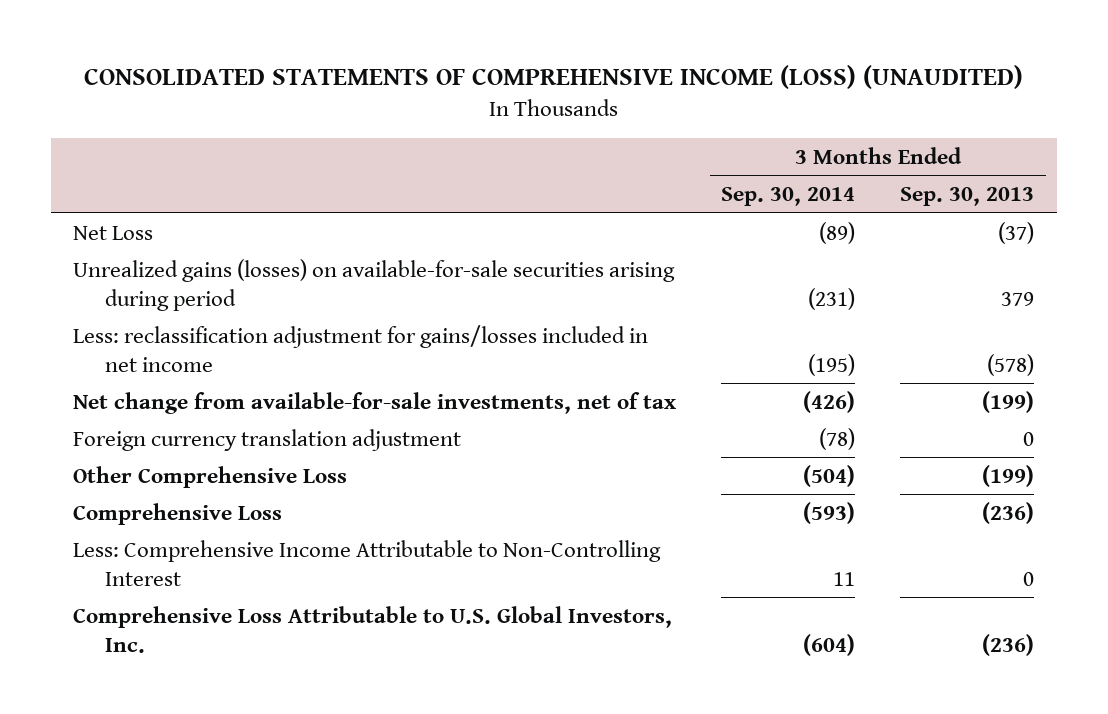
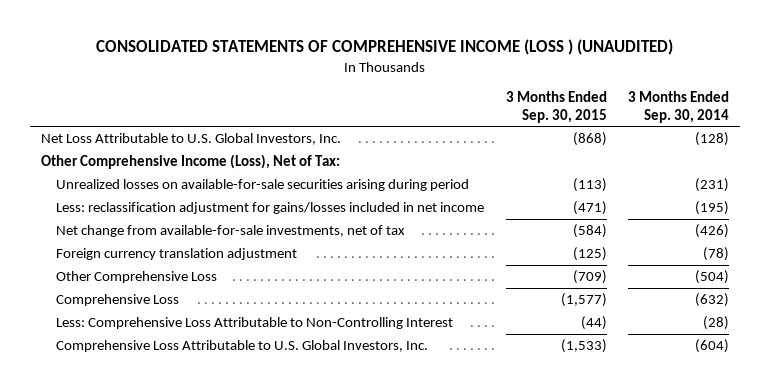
[83,65,1023,90] CONSOLIDATED STATEMENTS OF COMPREHENSIVE INCOME (LOSS) (UNAUDITED) -> [95,39,673,56] CONSOLIDATED STATEMENTS OF COMPREHENSIVE INCOME (LOSS ) (UNAUDITED)
[900,187,1035,207] Sep. 30, 2013 -> none
none -> [505,91,607,123] 3 Months Ended Sep. 30, 2015
[73,225,154,240] Net Loss -> none
none -> [40,133,341,146] Net Loss Attributable to U.S. Global Investors, Inc.
none -> [40,154,340,170] Other Comprehensive Income (Loss), Net of Tax:
[73,258,676,311] Unrealized gains (losses) on available-for-sale securities arising during period -> [56,179,470,192] Unrealized losses on available-for-sale securities arising during period
[803,501,856,524] (593) -> [695,293,730,308] (632)
[73,539,662,586] Less: Comprehensive Income Attributable to Non-Controlling Interest -> [56,317,454,330] Less: Comprehensive Loss Attributable to Non-Controlling Interest
[833,571,856,586] 11 -> [703,316,730,331] (28)

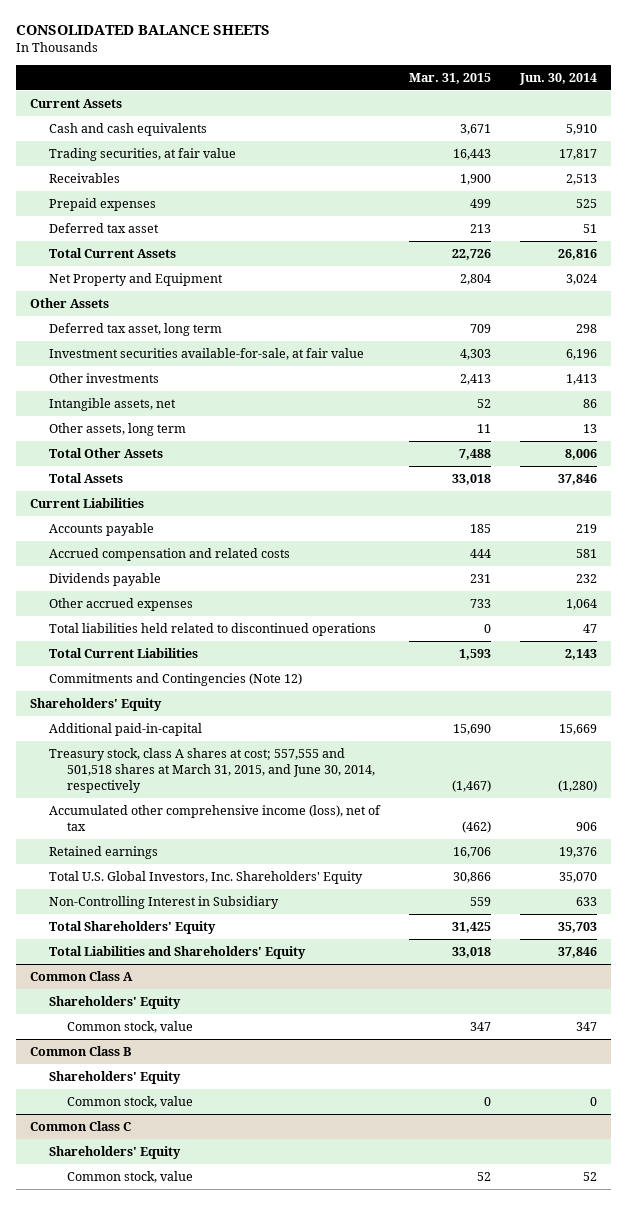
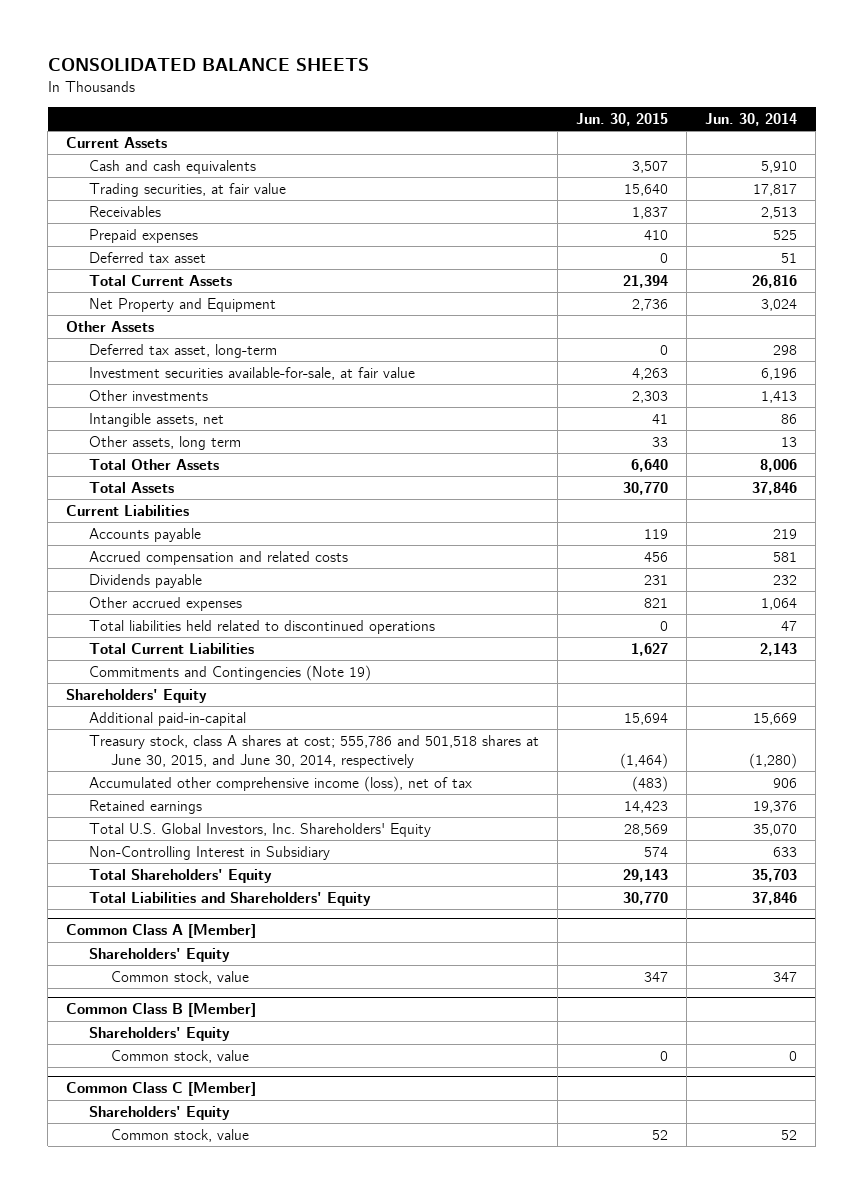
[408,72,491,84] Mar. 31, 2015 -> none
none -> [576,112,669,126] Jun. 30, 2015
[48,323,222,337] Deferred tax asset, long term -> [88,343,277,358] Deferred tax asset, long-term
[48,673,302,687] Commitments and Contingencies (Note 12) -> [88,664,371,681] Commitments and Contingencies (Note 19)
[48,748,376,793] Treasury stock, class A shares at cost; 557,555 and 501,518 shares at March 31, 2015, and June 30, 2014, respectively -> [88,734,539,769] Treasury stock, class A shares at cost; 555,786 and 501,518 shares at June 30, 2015, and June 30, 2014, respectively
[30,971,134,982] Common Class A -> [66,924,257,939] Common Class A [Member]
[30,1046,132,1057] Common Class B -> [66,1003,257,1018] Common Class B [Member]
[30,1121,132,1132] Common Class C -> [66,1082,257,1097] Common Class C [Member]

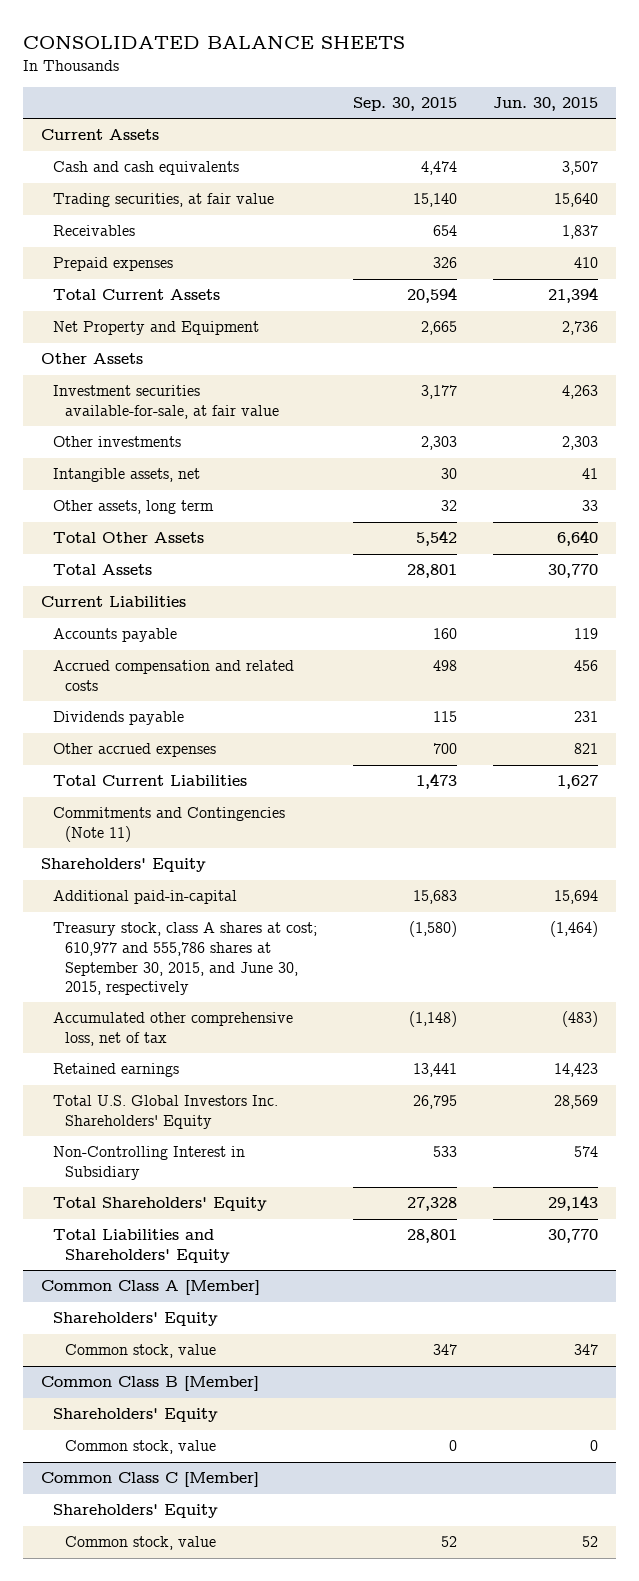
[705,112,798,126] Jun. 30, 2014 -> none
none -> [353,97,458,112] Sep. 30, 2015
[88,251,206,263] Deferred tax asset -> none
[88,343,277,358] Deferred tax asset, long-term -> none
[88,619,435,634] Total liabilities held related to discontinued operations -> none
[88,664,371,681] Commitments and Contingencies (Note 19) -> [53,807,286,843] Commitments and Contingencies (Note 11)
[88,734,539,769] Treasury stock, class A shares at cost; 555,786 and 501,518 shares at June 30, 2015, and June 30, 2014, respectively -> [53,922,318,996] Treasury stock, class A shares at cost; 610,977 and 555,786 shares at September 30, 2015, and June 30, 2015, respectively
[88,775,472,792] Accumulated other comprehensive income (loss), net of tax -> [53,1012,294,1047] Accumulated other comprehensive loss, net of tax
[88,822,431,837] Total U.S. Global Investors, Inc. Shareholders' Equity -> [53,1095,279,1130] Total U.S. Global Investors Inc. Shareholders' Equity

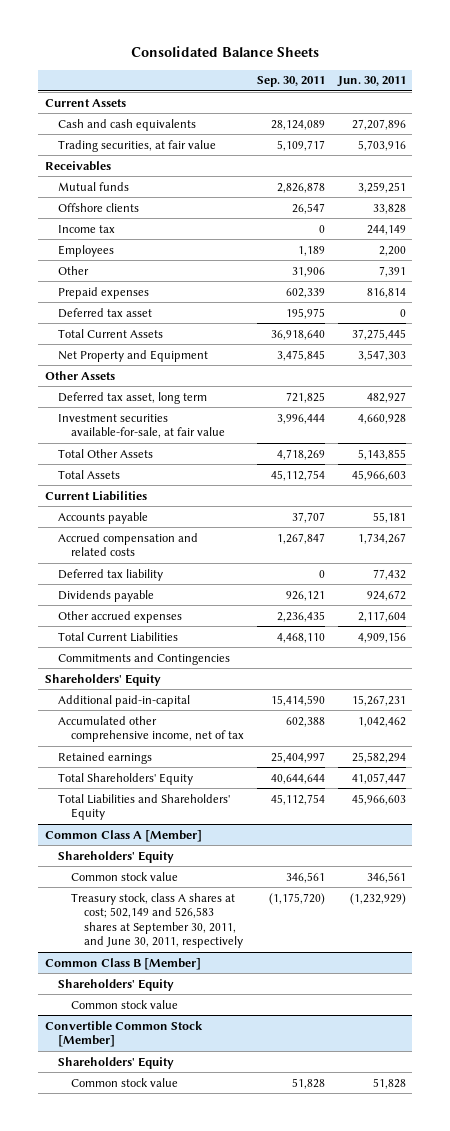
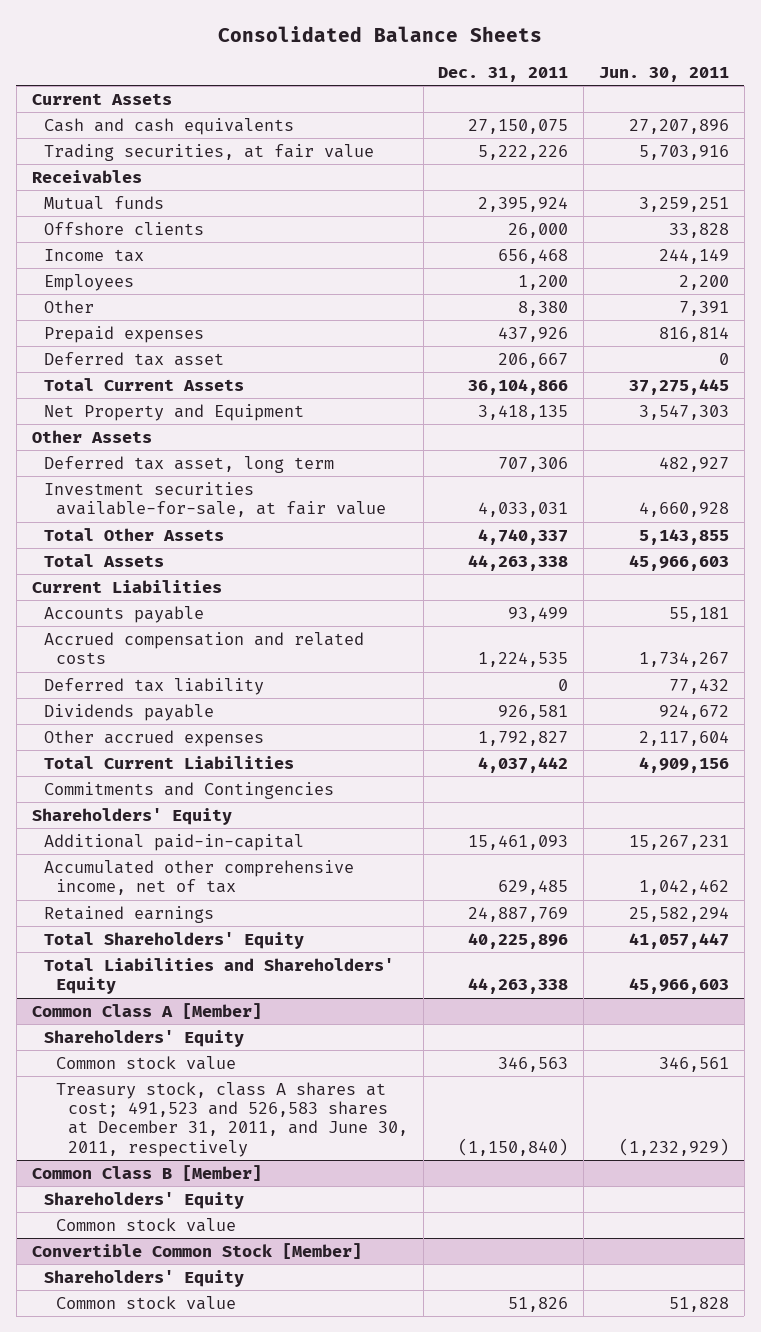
[256,76,325,88] Sep. 30, 2011 -> none
none -> [438,66,569,82] Dec. 31, 2011
[70,892,243,949] Treasury stock, class A shares at cost; 502,149 and 526,583 shares at September 30, 2011, and June 30, 2011, respectively -> [55,1082,408,1157] Treasury stock, class A shares at cost; 491,523 and 526,583 shares at December 31, 2011, and June 30, 2011, respectively

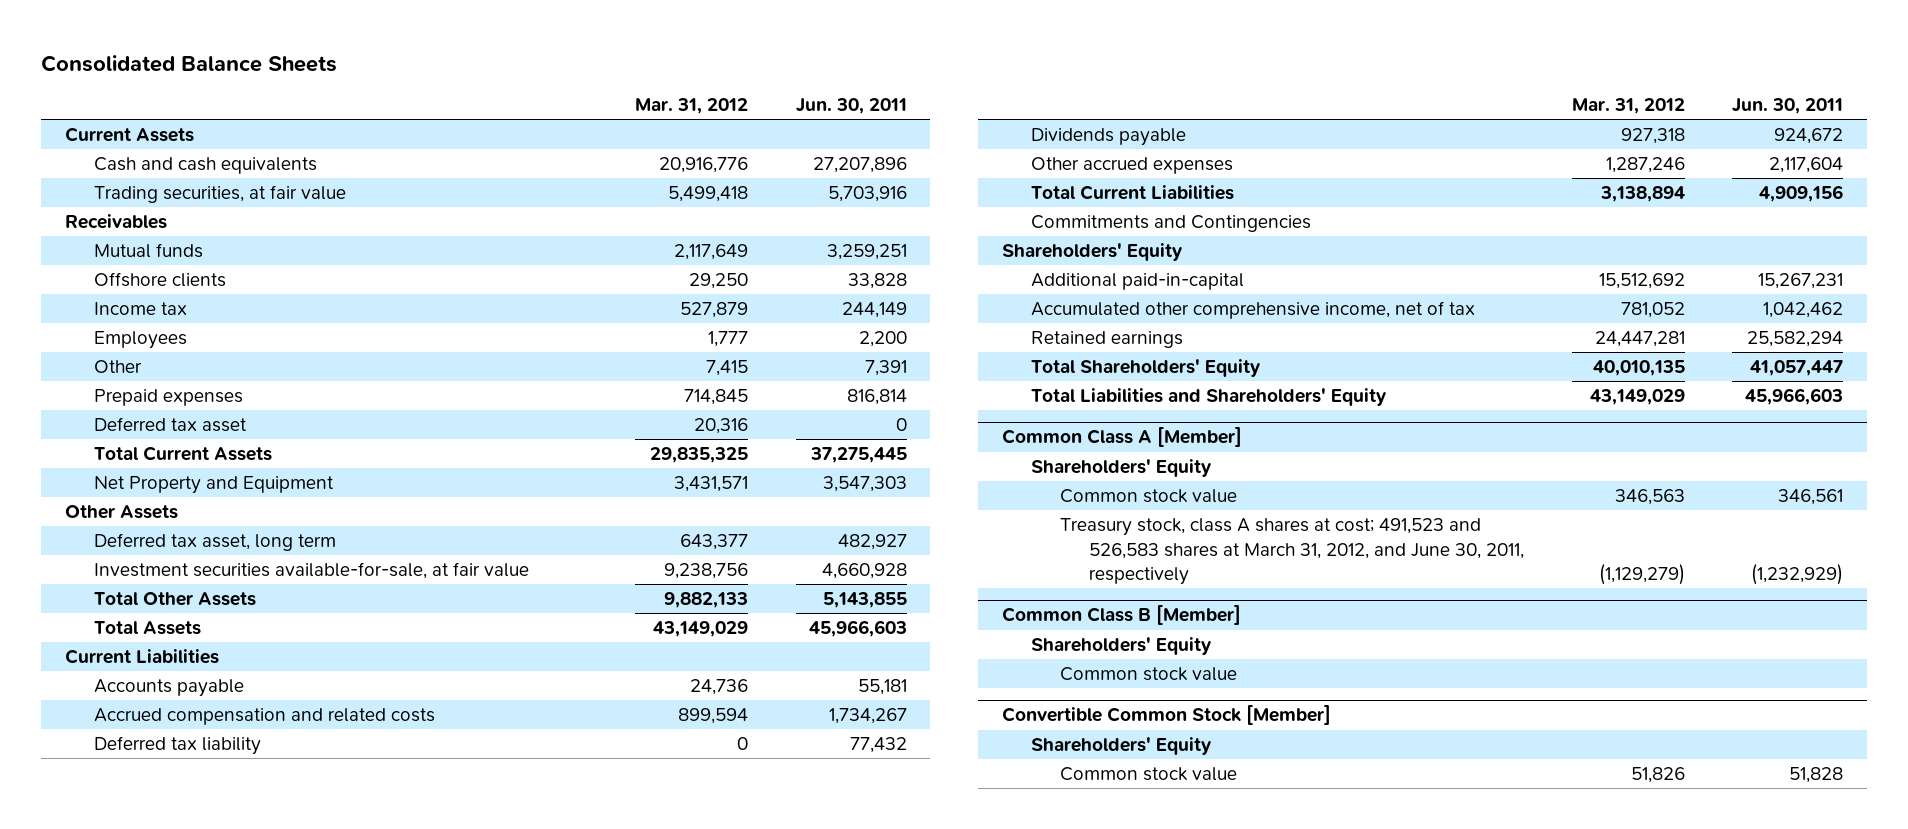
[438,66,569,82] Dec. 31, 2011 -> none
none -> [635,98,749,115] Mar. 31, 2012
[55,1082,408,1157] Treasury stock, class A shares at cost; 491,523 and 526,583 shares at December 31, 2011, and June 30, 2011, respectively -> [1060,518,1525,586] Treasury stock, class A shares at cost; 491,523 and 526,583 shares at March 31, 2012, and June 30, 2011, respectively

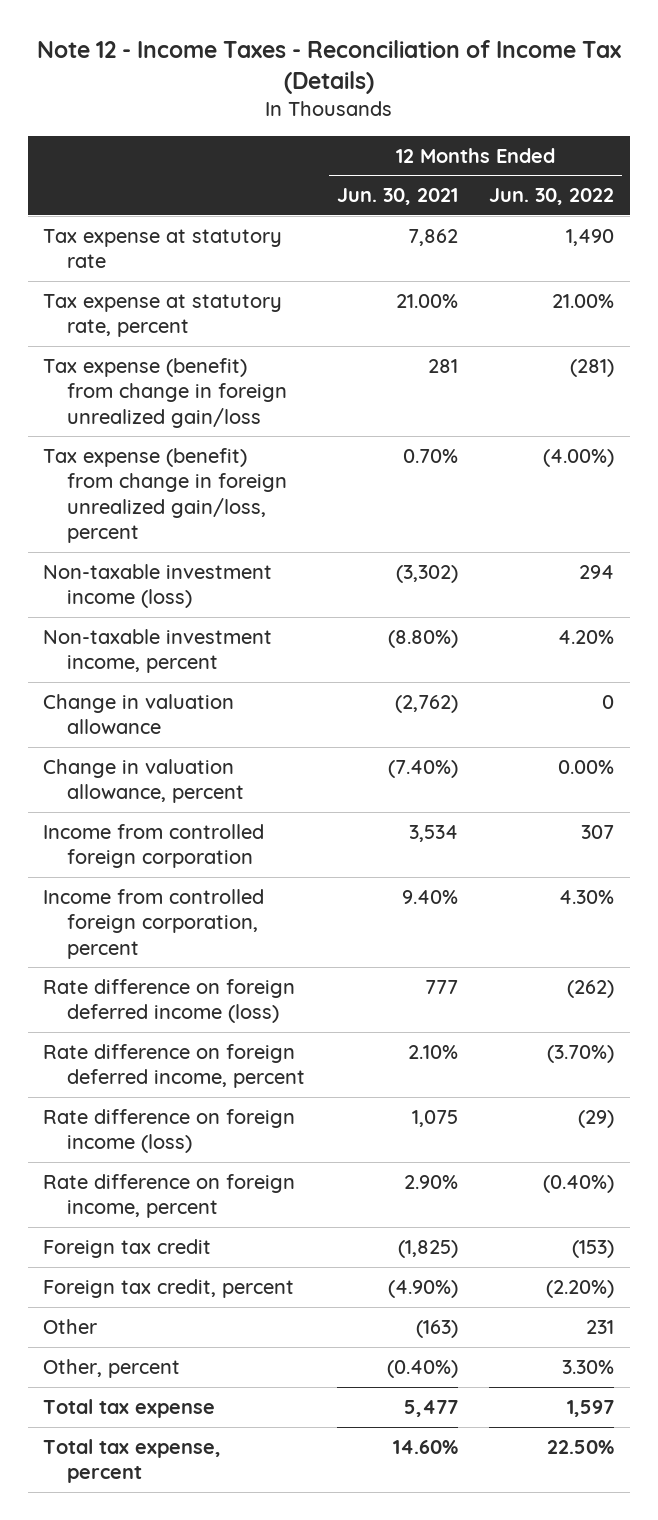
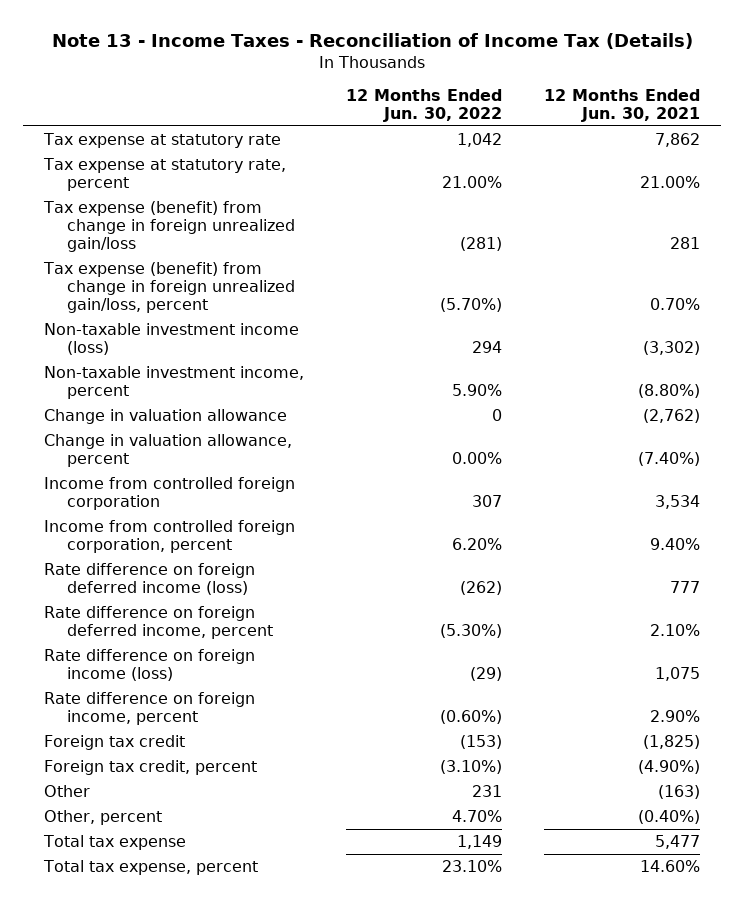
[36,40,621,95] Note 12 - Income Taxes - Reconciliation of Income Tax (Details) -> [51,32,693,49] Note 13 - Income Taxes - Reconciliation of Income Tax (Details)
[566,228,615,246] 1,490 -> [456,132,502,147] 1,042
[543,448,615,467] (4.00%) -> [439,298,502,313] (5.70%)
[558,629,615,644] 4.20% -> [451,384,502,397] 5.90%
[559,889,615,904] 4.30% -> [451,538,502,551] 6.20%
[547,1044,615,1063] (3.70%) -> [439,624,502,639] (5.30%)
[543,1174,615,1193] (0.40%) -> [439,710,502,725] (0.60%)
[546,1279,615,1298] (2.20%) -> [439,759,502,774] (3.10%)
[562,1359,615,1374] 3.30% -> [451,809,502,822] 4.70%
[567,1399,615,1417] 1,597 -> [456,834,502,849] 1,149
[547,1439,615,1454] 22.50% -> [441,859,502,872] 23.10%

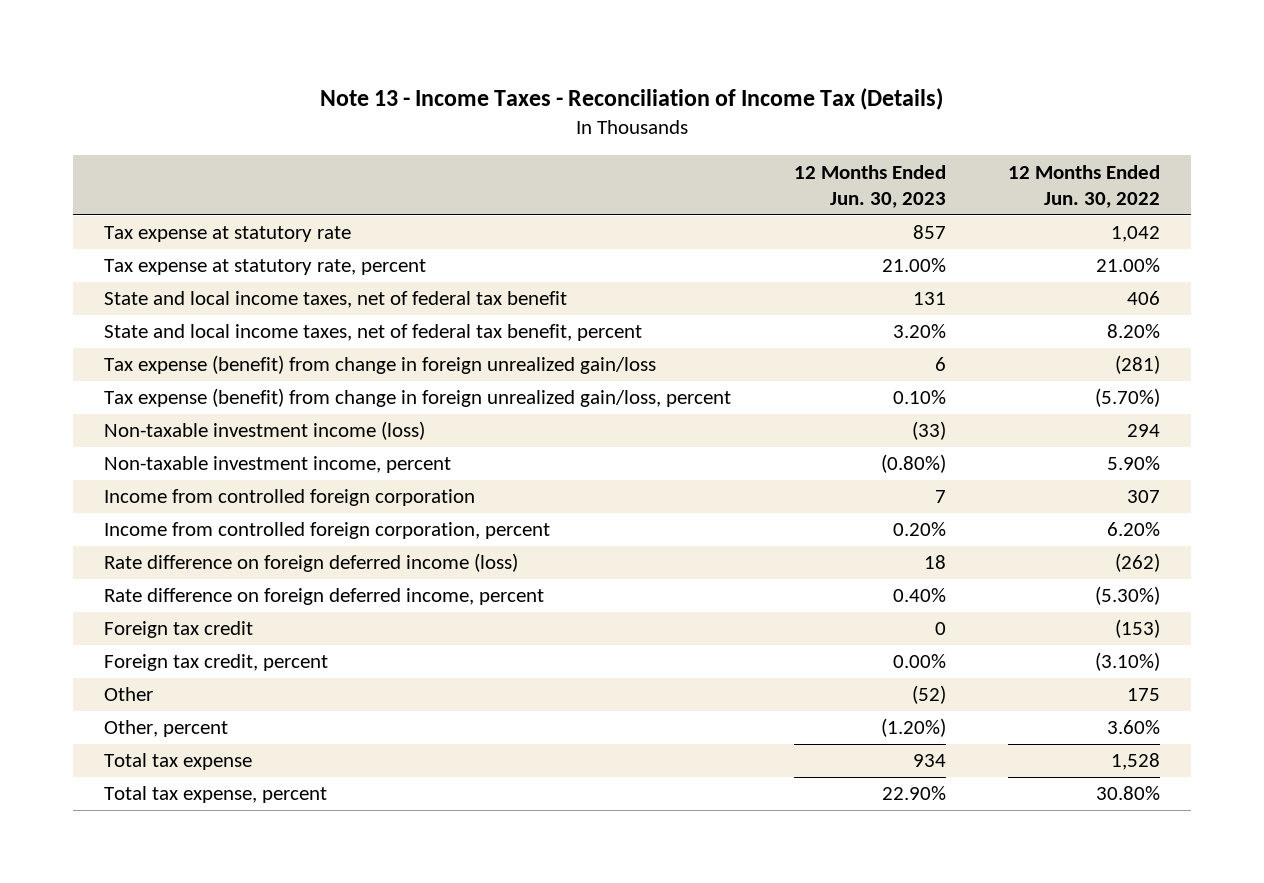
[543,88,700,122] 12 Months Ended Jun. 30, 2021 -> none
none -> [793,164,946,208] 12 Months Ended Jun. 30, 2023
none -> [104,291,568,309] State and local income taxes, net of federal tax benefit
none -> [104,324,643,342] State and local income taxes, net of federal tax benefit, percent
[43,408,287,424] Change in valuation allowance -> none
[43,433,292,468] Change in valuation allowance, percent -> none
[43,648,255,682] Rate difference on foreign income (loss) -> none
[43,691,255,726] Rate difference on foreign income, percent -> none
[471,784,502,797] 231 -> [1126,688,1160,702] 175
[451,809,502,822] 4.70% -> [1106,720,1160,735] 3.60%
[456,834,502,849] 1,149 -> [1110,753,1160,771] 1,528
[441,859,502,872] 23.10% -> [1095,786,1160,801] 30.80%

